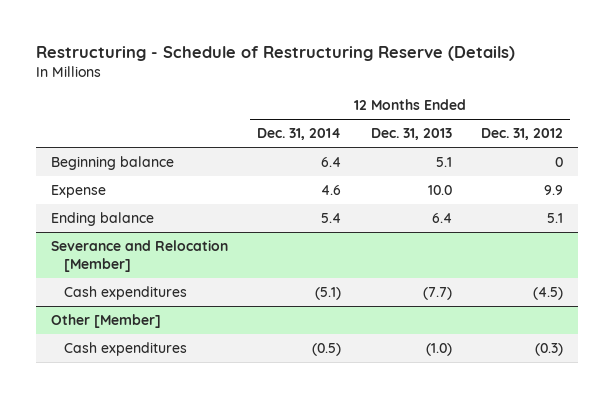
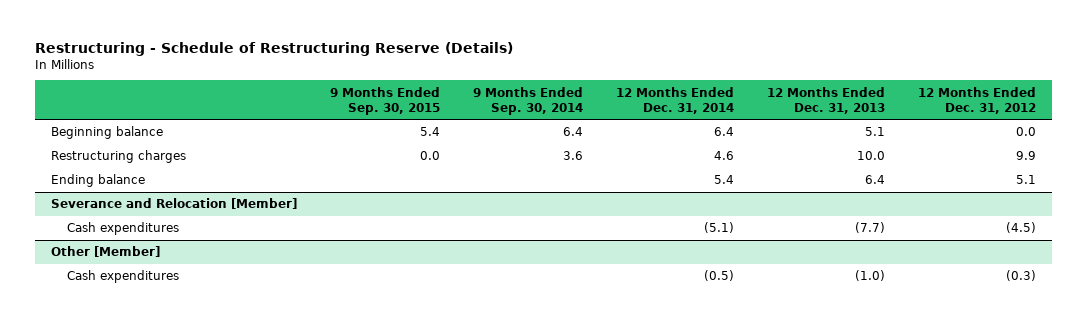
none -> [330,86,441,115] 9 Months Ended Sep. 30, 2015
none -> [472,86,583,115] 9 Months Ended Sep. 30, 2014
[554,156,563,167] 0 -> [1015,127,1036,137] 0.0
[50,184,106,198] Expense -> [51,150,187,164] Restructuring charges

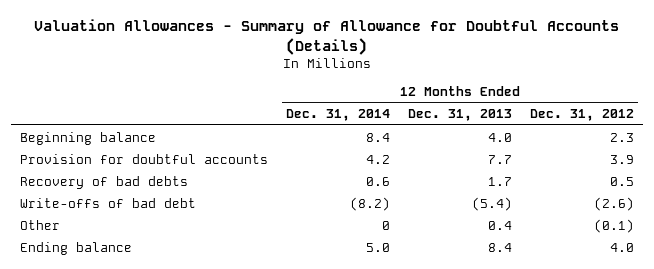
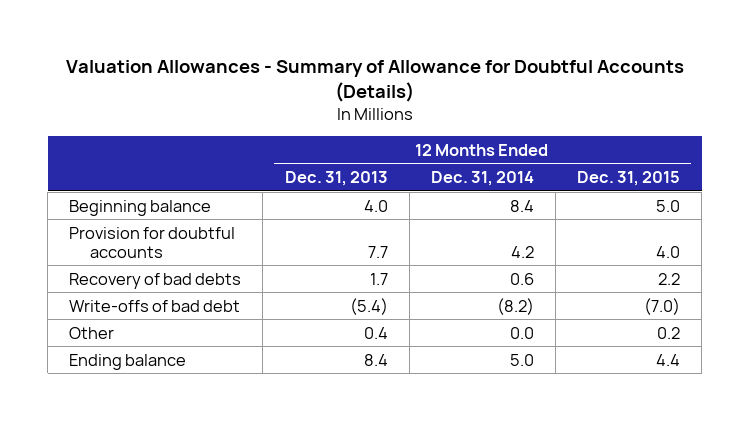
[529,109,634,122] Dec. 31, 2012 -> none
none -> [577,171,681,187] Dec. 31, 2015
[381,220,390,230] 0 -> [509,326,534,339] 0.0

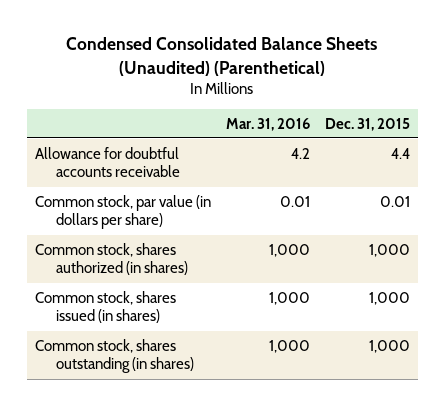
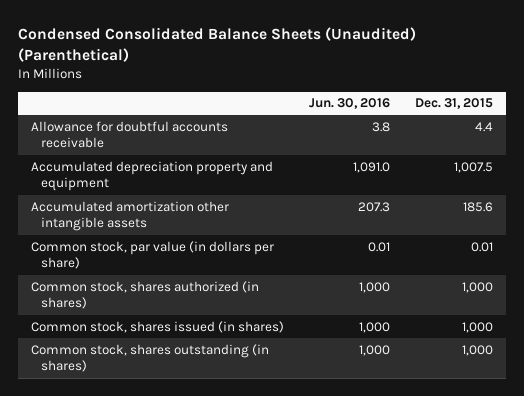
[225,117,310,131] Mar. 31, 2016 -> none
none -> [308,98,390,110] Jun. 30, 2016
none -> [30,160,273,192] Accumulated depreciation property and equipment
none -> [30,200,229,232] Accumulated amortization other intangible assets

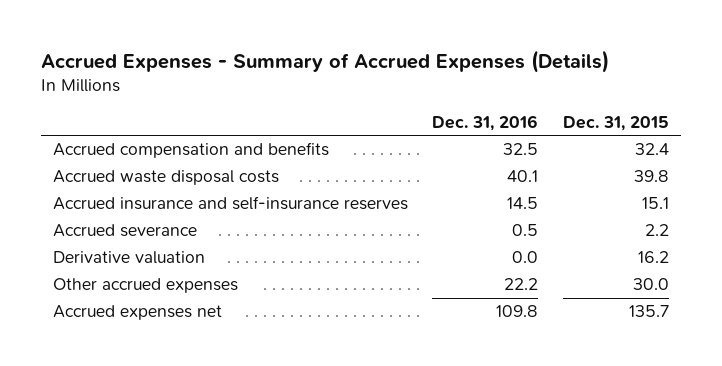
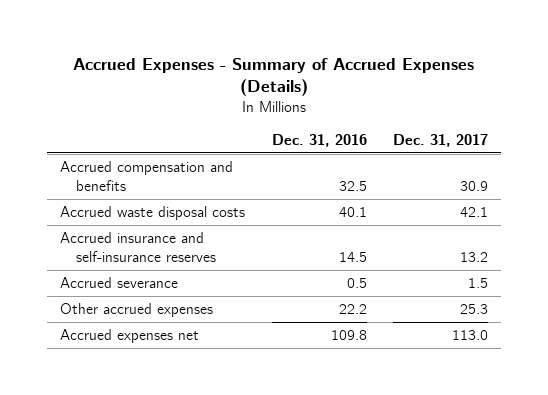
[563,116,670,132] Dec. 31, 2015 -> none
none -> [392,133,488,147] Dec. 31, 2017
[52,251,205,265] Derivative valuation -> none

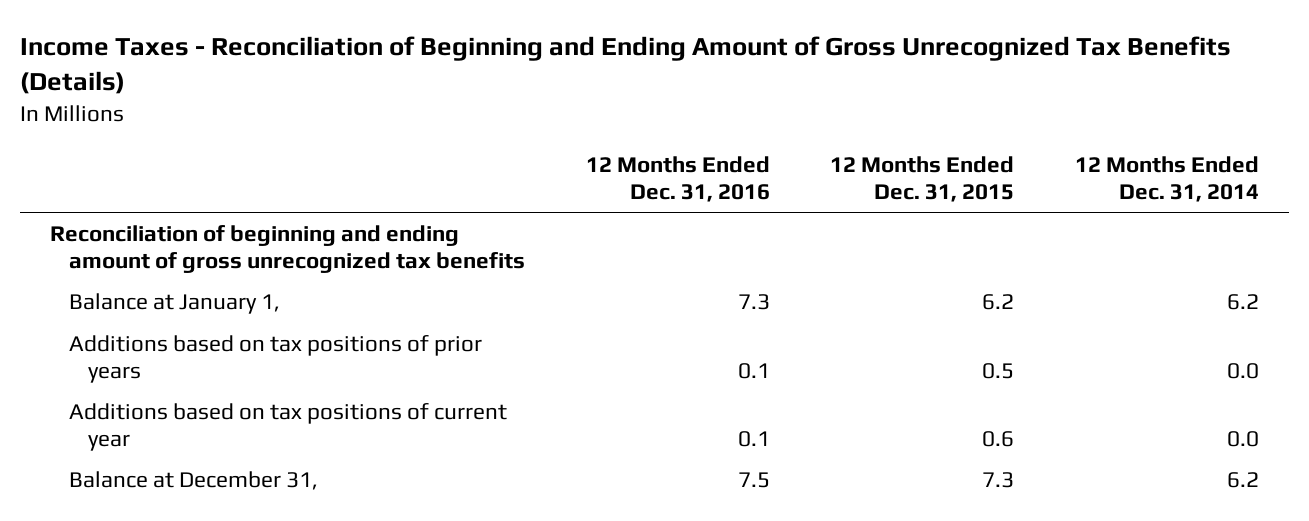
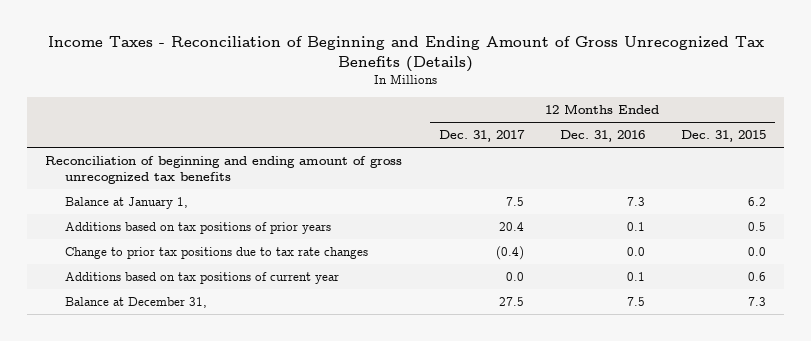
[1075,156,1260,202] 12 Months Ended Dec. 31, 2014 -> none
none -> [438,130,525,143] Dec. 31, 2017
none -> [64,246,368,259] Change to prior tax positions due to tax rate changes

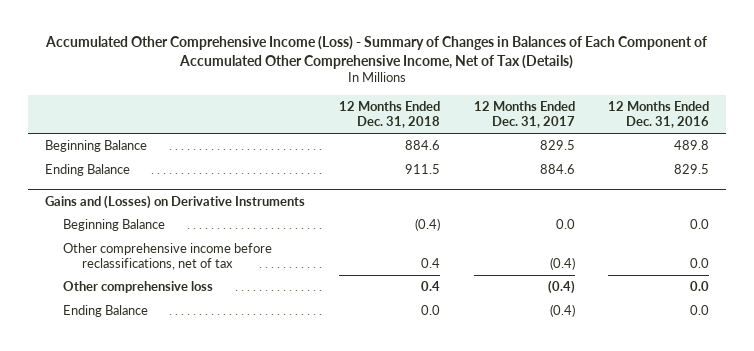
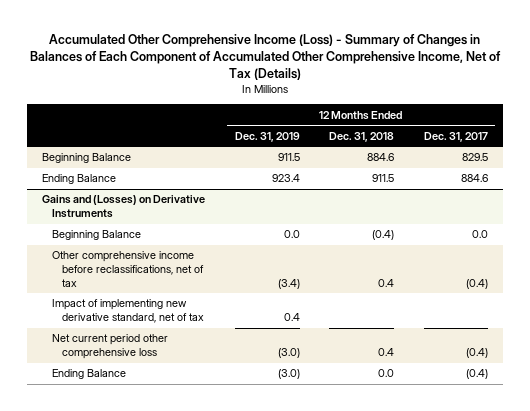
[608,101,710,128] 12 Months Ended Dec. 31, 2016 -> none
none -> [234,131,300,142] Dec. 31, 2019
none -> [52,299,205,324] Impact of implementing new derivative standard, net of tax
[63,281,214,294] Other comprehensive loss -> [52,334,169,360] Net current period other comprehensive loss

